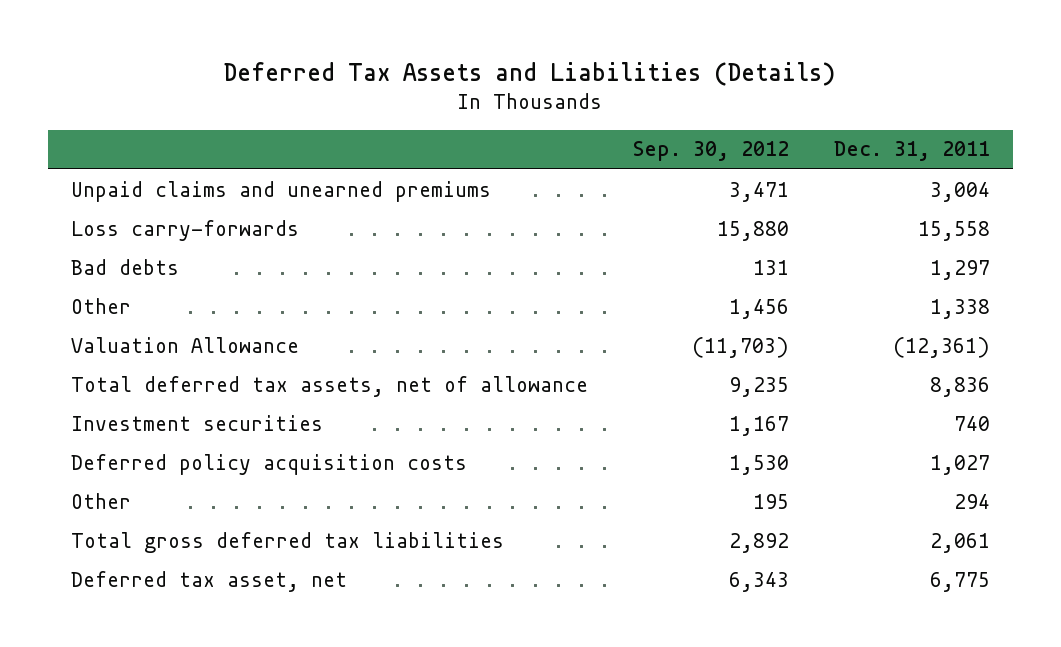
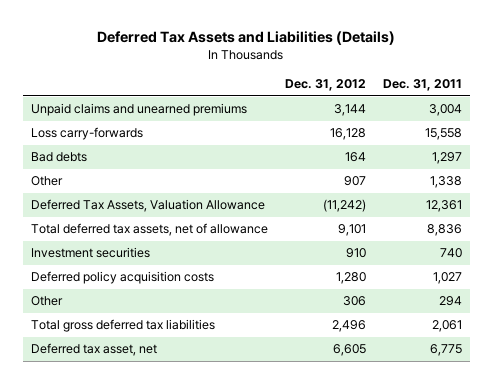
[632,141,789,162] Sep. 30, 2012 -> none
none -> [284,79,366,92] Dec. 31, 2012
[70,336,299,353] Valuation Allowance -> [30,199,265,213] Deferred Tax Assets, Valuation Allowance
[893,336,991,358] (12,361) -> [425,200,462,213] 12,361

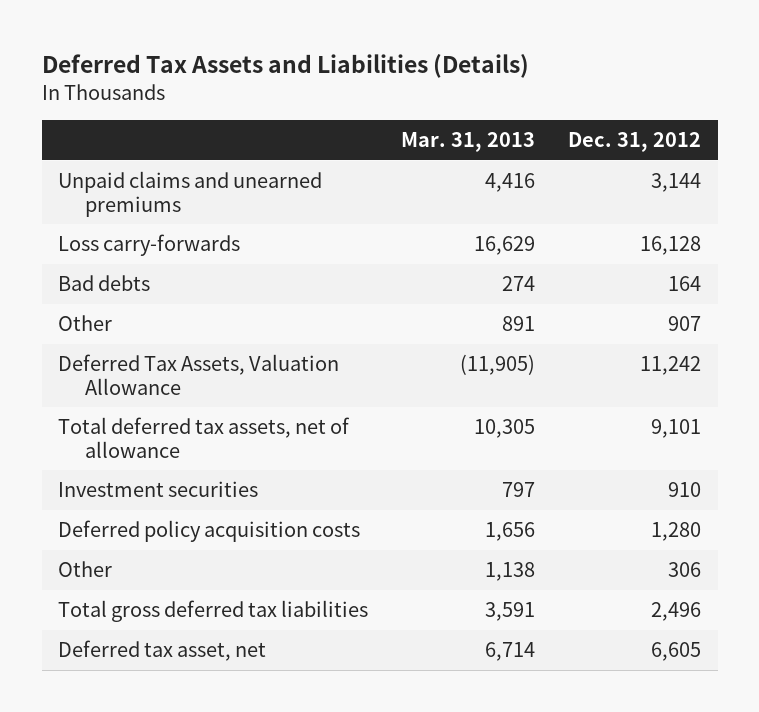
[382,79,462,92] Dec. 31, 2011 -> none
none -> [401,132,536,153] Mar. 31, 2013
[322,199,366,213] (11,242) -> [640,356,702,376] 11,242

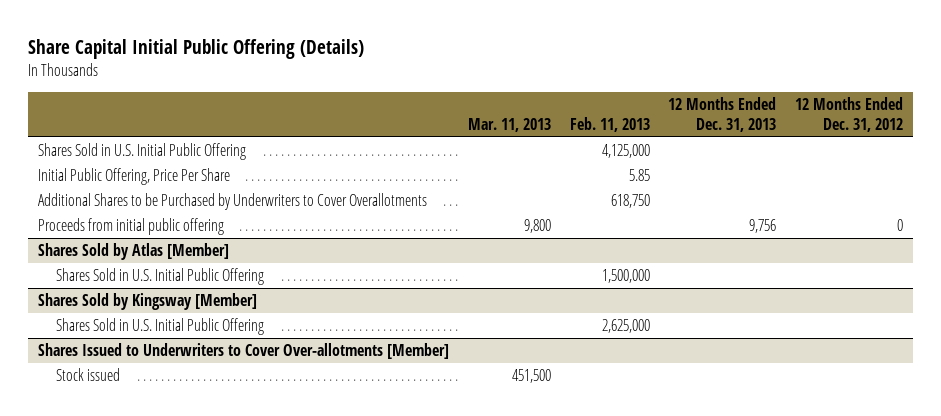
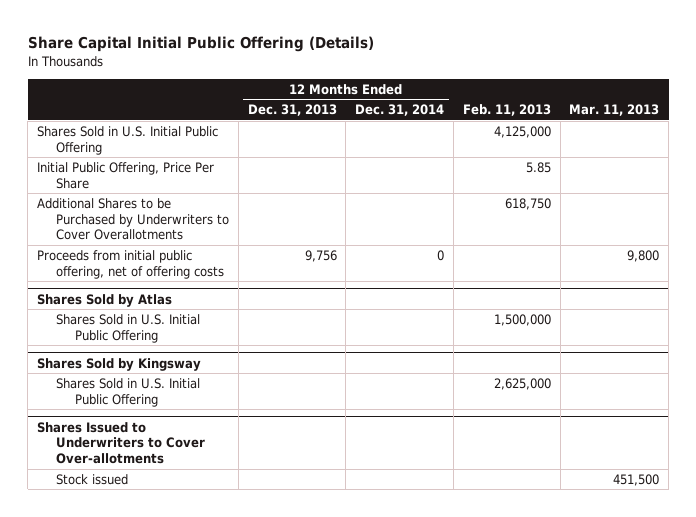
[795,97,904,132] 12 Months Ended Dec. 31, 2012 -> none
none -> [355,104,445,117] Dec. 31, 2014
[37,218,224,236] Proceeds from initial public offering -> [37,249,224,279] Proceeds from initial public offering, net of offering costs
[37,243,229,261] Shares Sold by Atlas [Member] -> [37,293,173,307] Shares Sold by Atlas
[37,293,257,311] Shares Sold by Kingsway [Member] -> [37,357,202,371] Shares Sold by Kingsway
[37,343,449,360] Shares Issued to Underwriters to Cover Over-allotments [Member] -> [37,421,205,465] Shares Issued to Underwriters to Cover Over-allotments

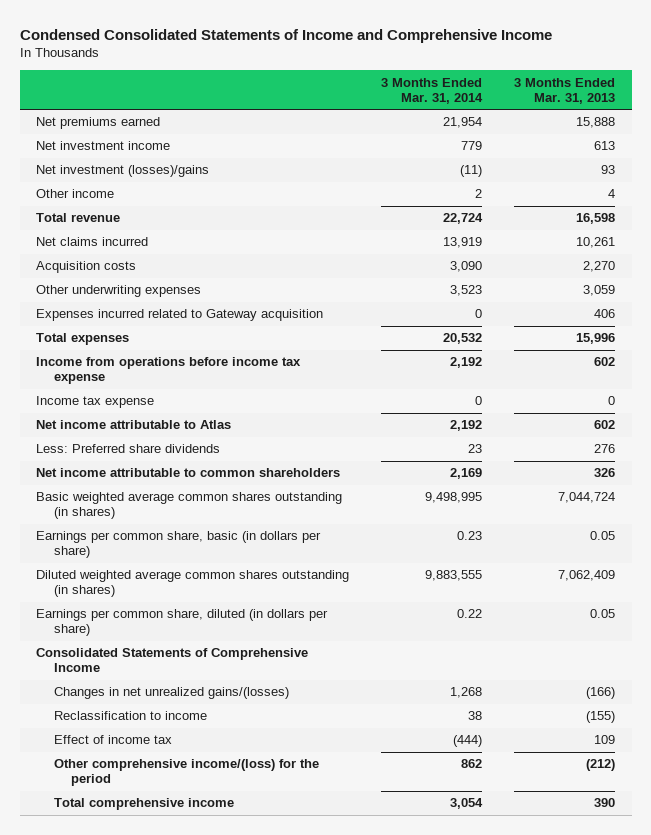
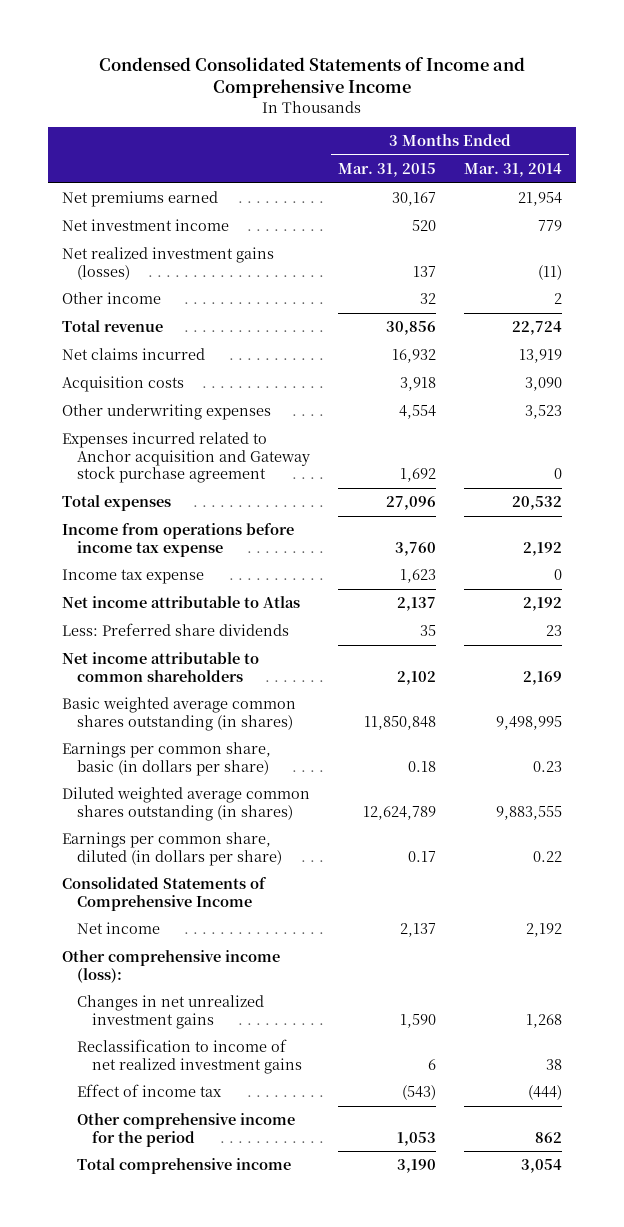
[514,77,616,104] 3 Months Ended Mar. 31, 2013 -> none
none -> [338,163,437,178] Mar. 31, 2015
[35,165,209,178] Net investment (losses)/gains -> [62,247,275,280] Net realized investment gains (losses)
[35,309,323,322] Expenses incurred related to Gateway acquisition -> [62,432,311,483] Expenses incurred related to Anchor acquisition and Gateway stock purchase agreement
none -> [77,922,161,935] Net income
none -> [62,950,281,983] Other comprehensive income (loss):
[53,687,289,700] Changes in net unrealized gains/(losses) -> [77,995,265,1029] Changes in net unrealized investment gains
[53,711,207,721] Reclassification to income -> [77,1039,303,1074] Reclassification to income of net realized investment gains
[53,759,319,787] Other comprehensive income/(loss) for the period -> [77,1113,296,1147] Other comprehensive income for the period

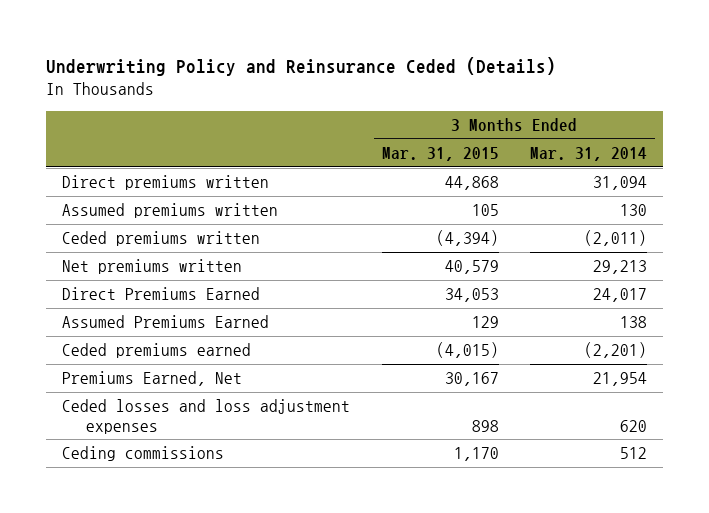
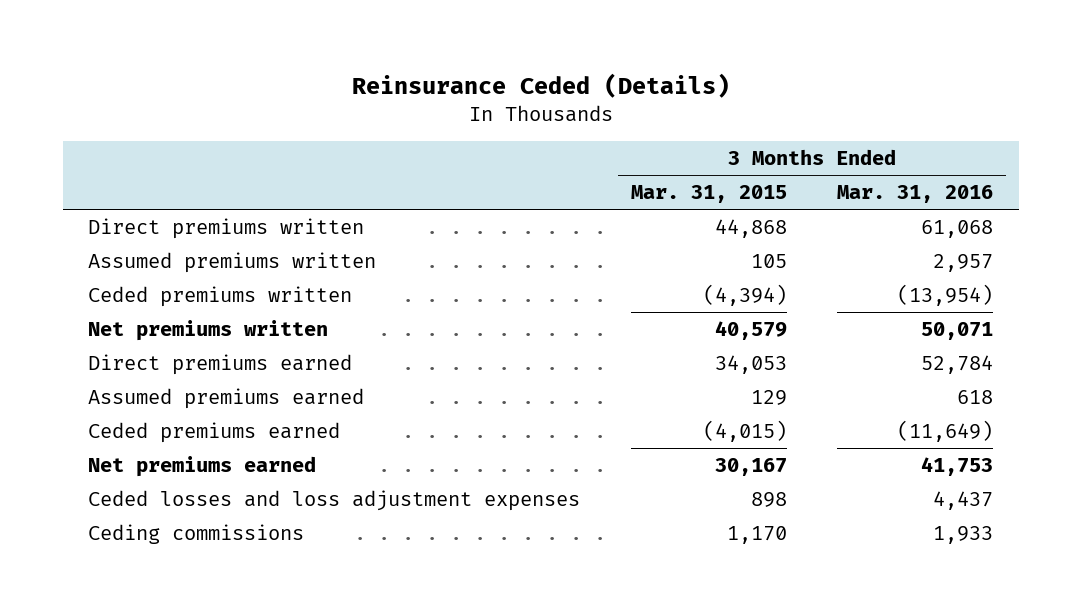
[46,56,557,76] Underwriting Policy and Reinsurance Ceded (Details) -> [351,73,730,99] Reinsurance Ceded (Details)
[530,147,648,162] Mar. 31, 2014 -> none
none -> [837,185,994,204] Mar. 31, 2016
[62,287,261,301] Direct Premiums Earned -> [88,354,353,376] Direct premiums earned
[62,315,270,329] Assumed Premiums Earned -> [88,388,365,410] Assumed premiums earned
[62,371,243,387] Premiums Earned, Net -> [88,456,317,478] Net premiums earned

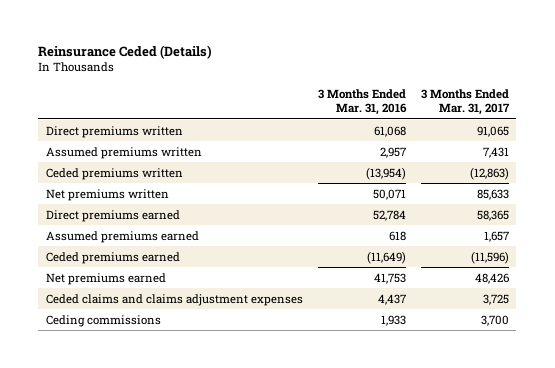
[630,185,787,204] Mar. 31, 2015 -> none
none -> [420,88,510,116] 3 Months Ended Mar. 31, 2017
[88,490,581,512] Ceded losses and loss adjustment expenses -> [45,293,303,306] Ceded claims and claims adjustment expenses

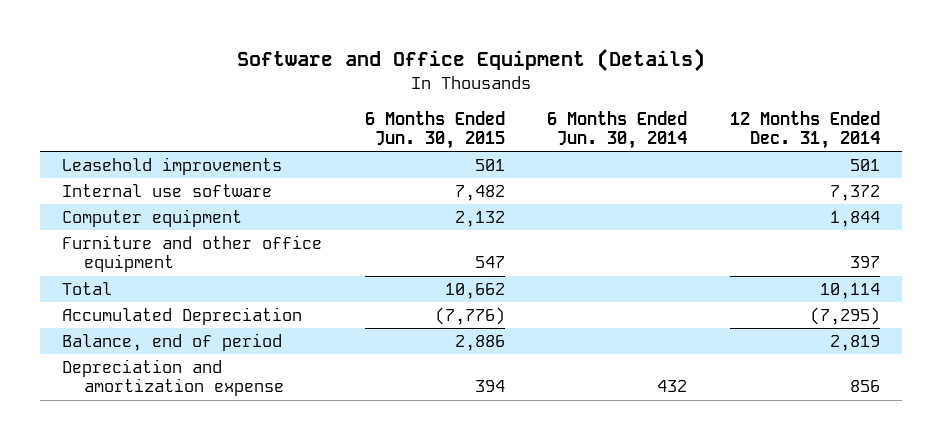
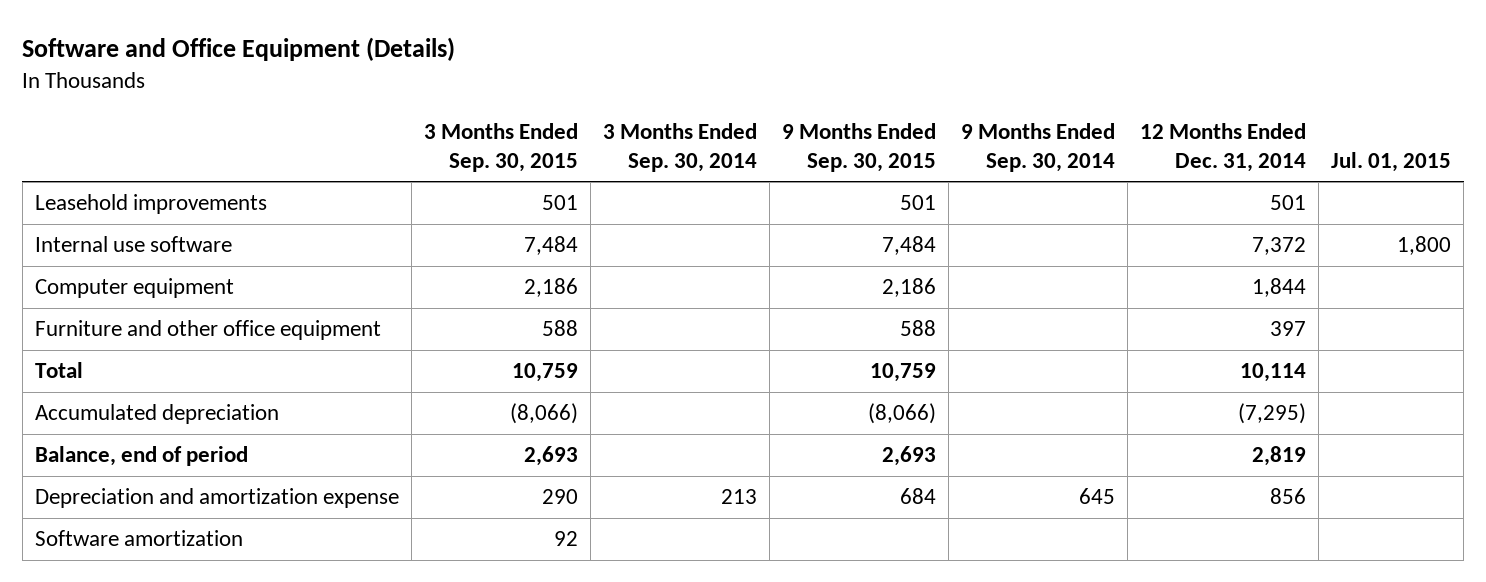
[364,110,505,150] 6 Months Ended Jun. 30, 2015 -> none
[547,110,688,150] 6 Months Ended Jun. 30, 2014 -> none
none -> [423,123,578,172] 3 Months Ended Sep. 30, 2015
none -> [602,123,757,172] 3 Months Ended Sep. 30, 2014
none -> [782,123,937,172] 9 Months Ended Sep. 30, 2015
none -> [961,123,1116,172] 9 Months Ended Sep. 30, 2014
none -> [1331,151,1452,172] Jul. 01, 2015
[61,306,302,325] Accumulated Depreciation -> [34,404,279,425] Accumulated depreciation
none -> [34,530,243,547] Software amortization

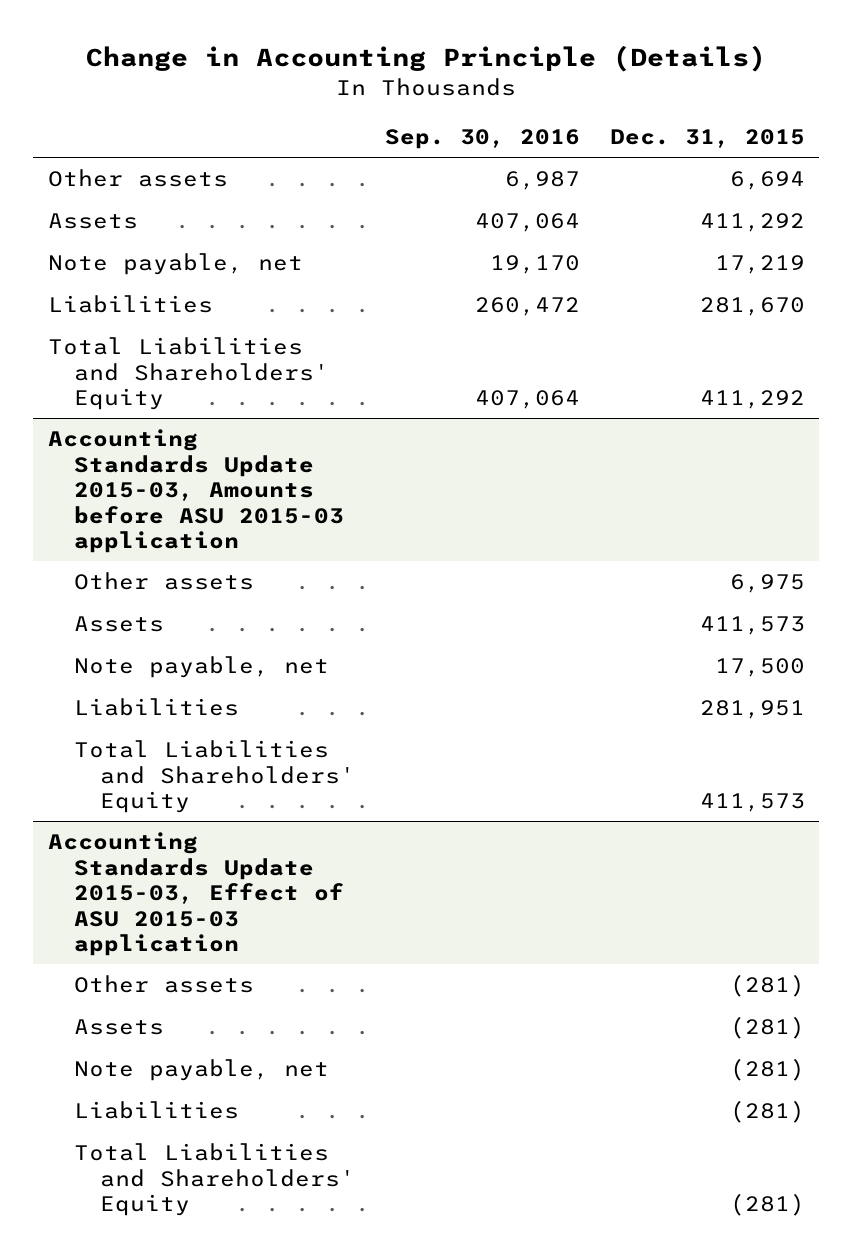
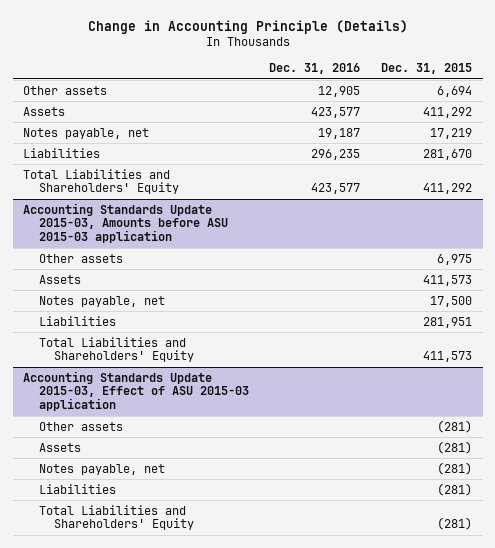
[385,128,581,149] Sep. 30, 2016 -> none
none -> [269,63,361,75] Dec. 31, 2016
[47,253,303,276] Note payable, net -> [23,127,150,139] Notes payable, net
[74,656,330,679] Note payable, net -> [38,295,165,307] Notes payable, net
[74,1059,330,1082] Note payable, net -> [38,463,165,475] Notes payable, net

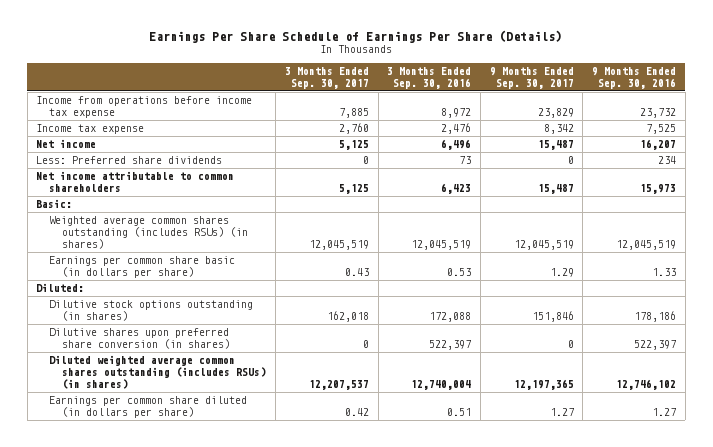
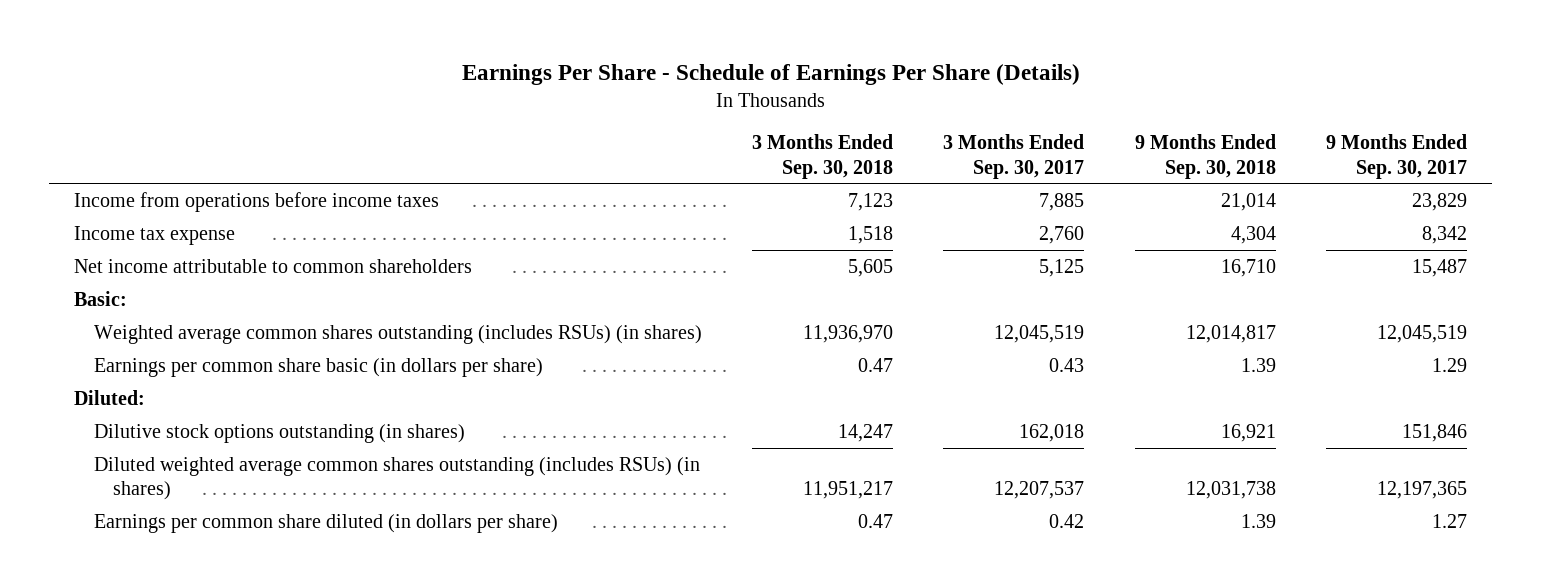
[149,30,563,44] Earnings Per Share Schedule of Earnings Per Share (Details) -> [461,63,1080,85] Earnings Per Share - Schedule of Earnings Per Share (Details)
[387,66,472,89] 3 Months Ended Sep. 30, 2016 -> none
[592,66,677,89] 9 Months Ended Sep. 30, 2016 -> none
none -> [752,134,894,179] 3 Months Ended Sep. 30, 2018
none -> [1134,134,1276,179] 9 Months Ended Sep. 30, 2018
[36,96,253,119] Income from operations before income tax expense -> [74,191,440,212] Income from operations before income taxes
[36,139,97,149] Net income -> none
[36,156,223,165] Less: Preferred share dividends -> none
[49,328,231,350] Dilutive shares upon preferred share conversion (in shares) -> none

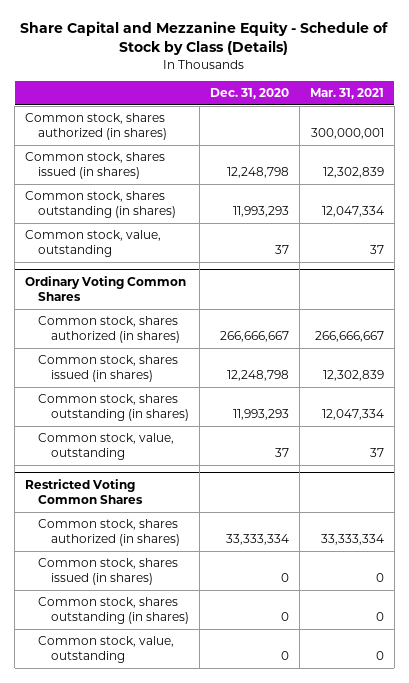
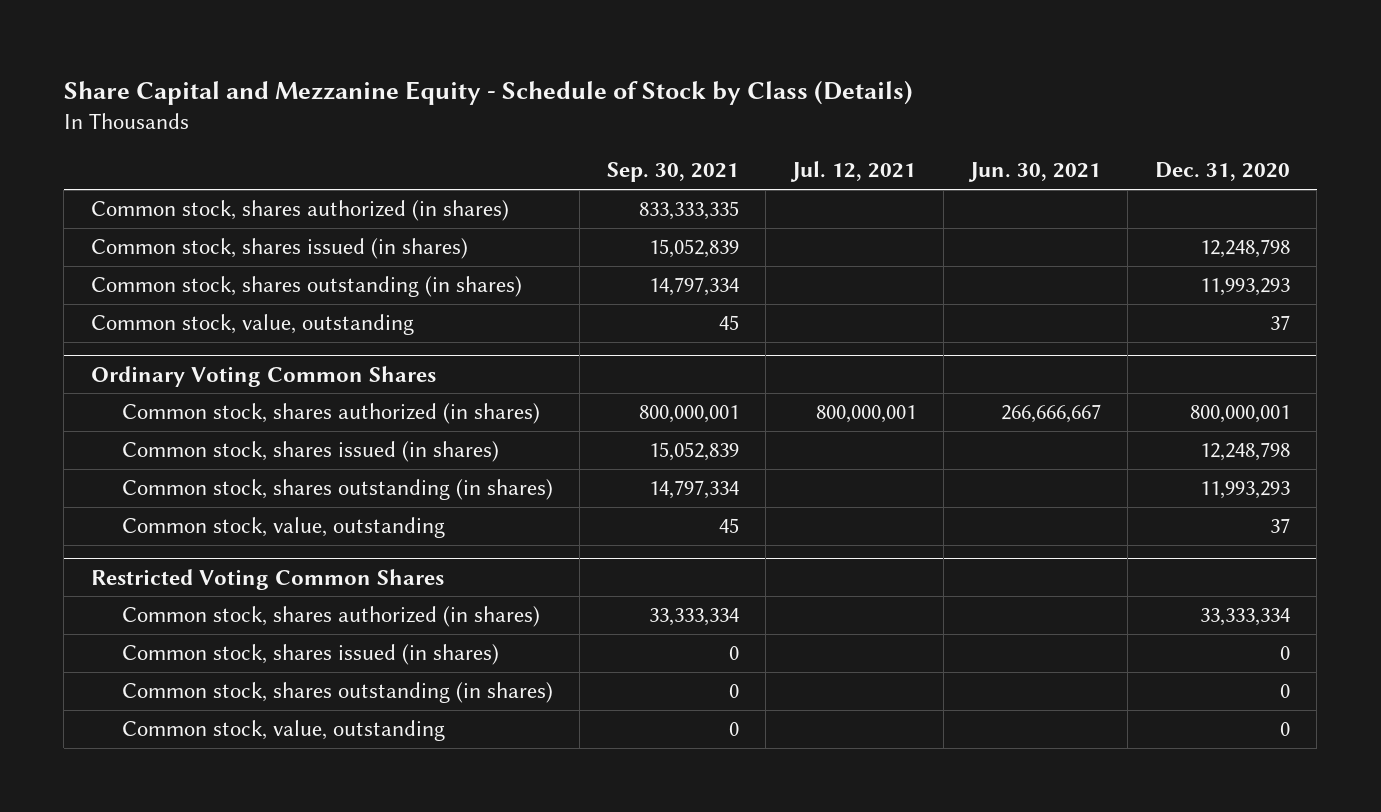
[309,87,384,99] Mar. 31, 2021 -> none
none -> [606,162,739,183] Sep. 30, 2021
none -> [790,161,917,183] Jul. 12, 2021
none -> [968,162,1102,183] Jun. 30, 2021
[219,331,289,343] 266,666,667 -> [1189,405,1290,424] 800,000,001

